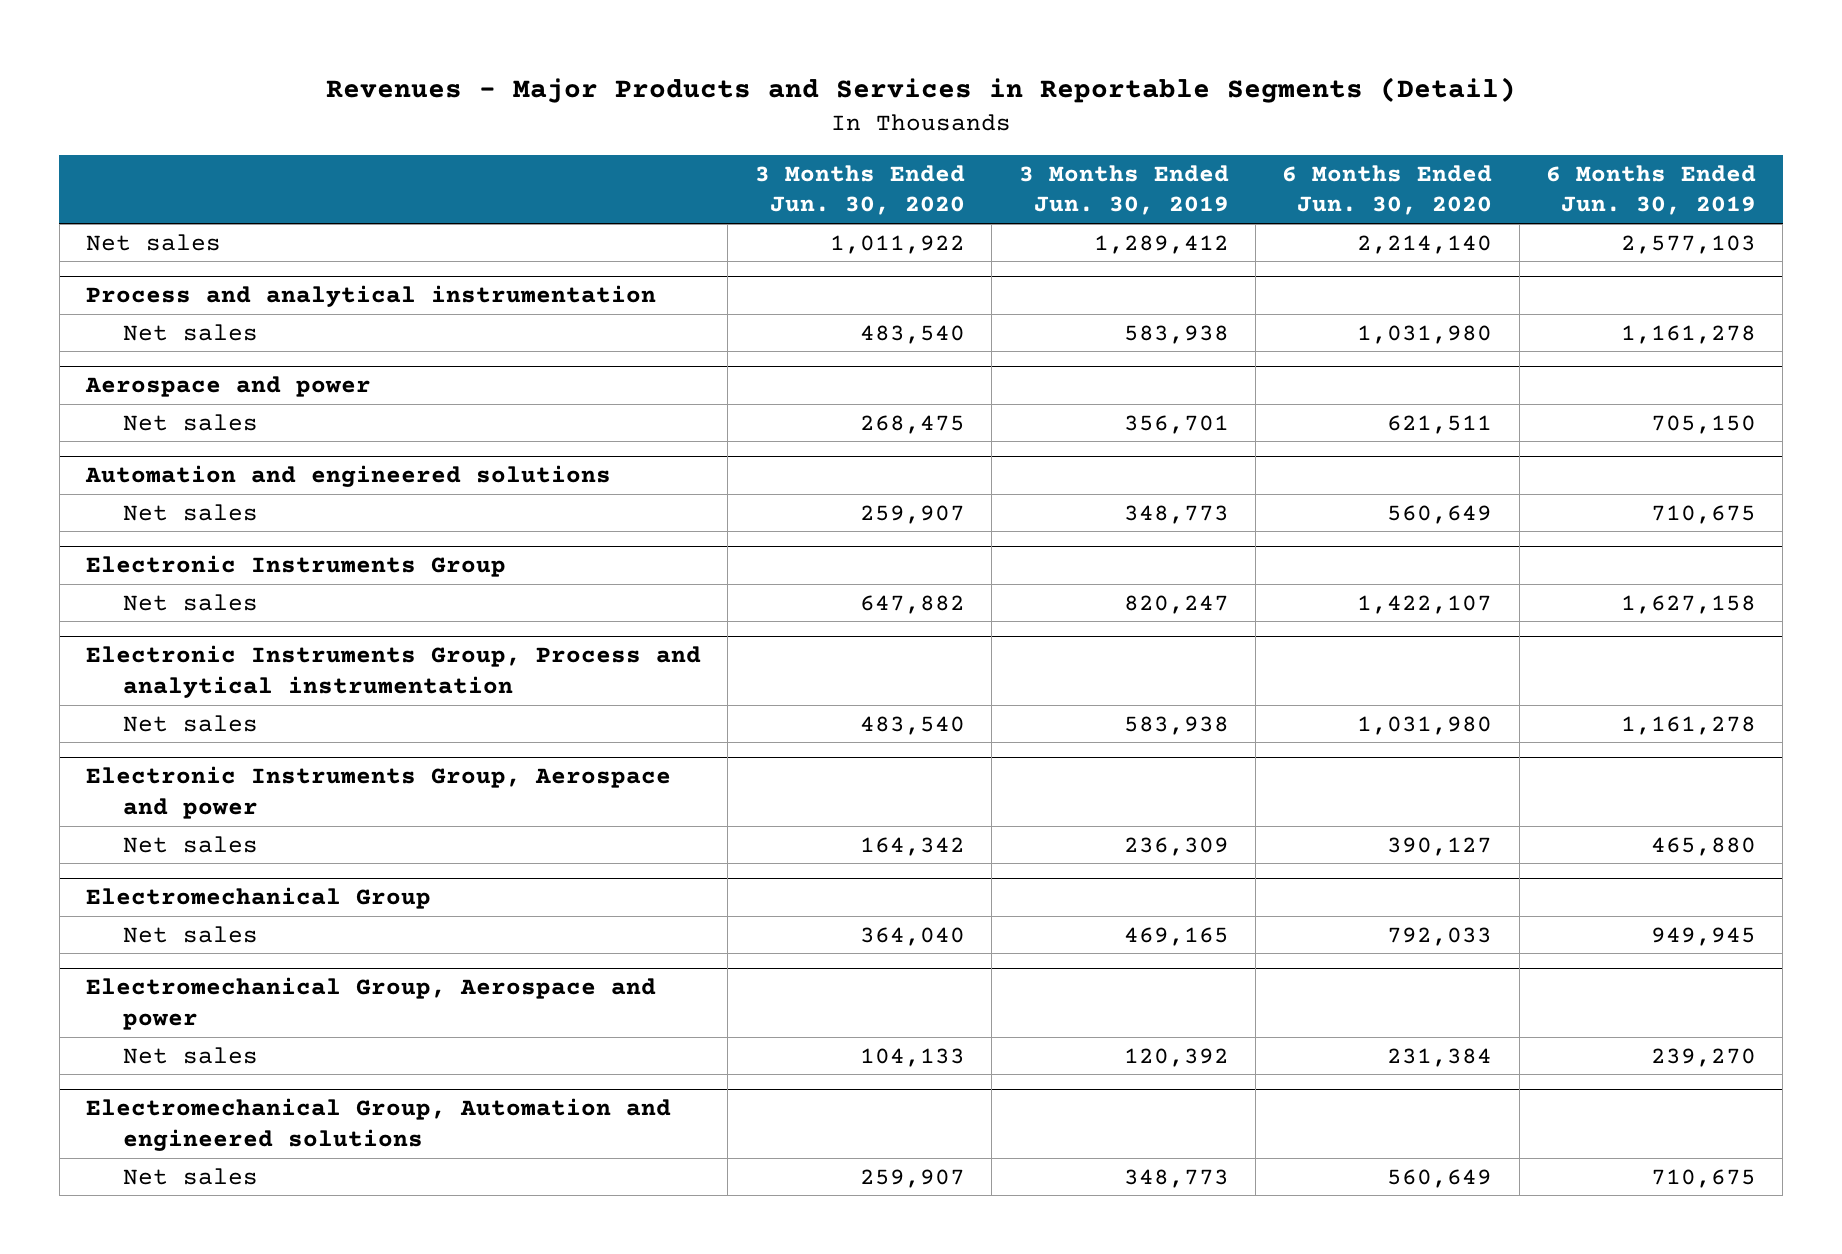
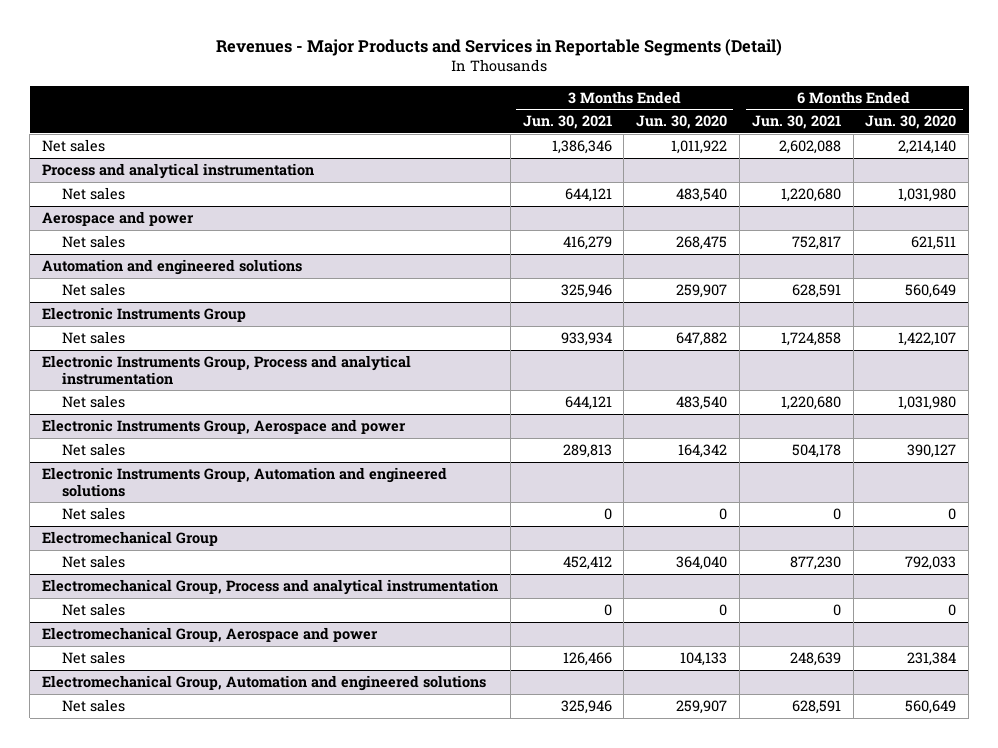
[1018,164,1229,216] 3 Months Ended Jun. 30, 2019 -> none
[1546,164,1757,216] 6 Months Ended Jun. 30, 2019 -> none
none -> [522,115,612,130] Jun. 30, 2021
none -> [751,115,841,130] Jun. 30, 2021
none -> [41,466,447,497] Electronic Instruments Group, Automation and engineered solutions
none -> [62,506,126,520] Net sales
none -> [41,578,498,595] Electromechanical Group, Process and analytical instrumentation
none -> [62,602,126,616] Net sales

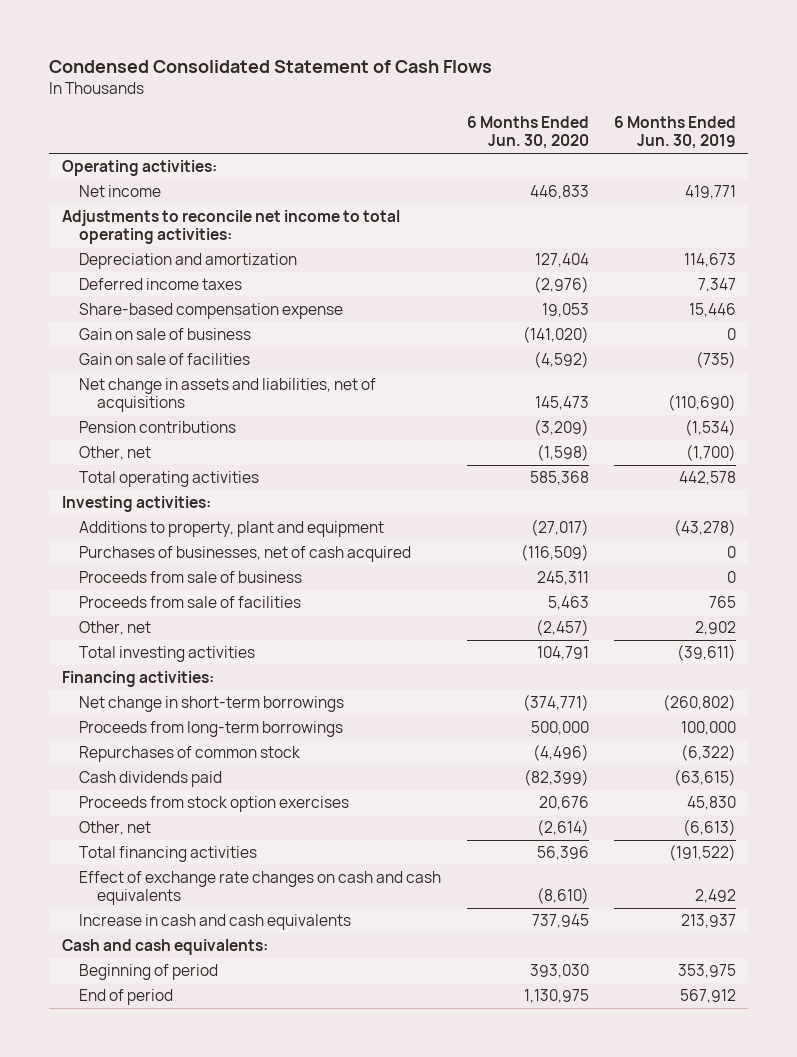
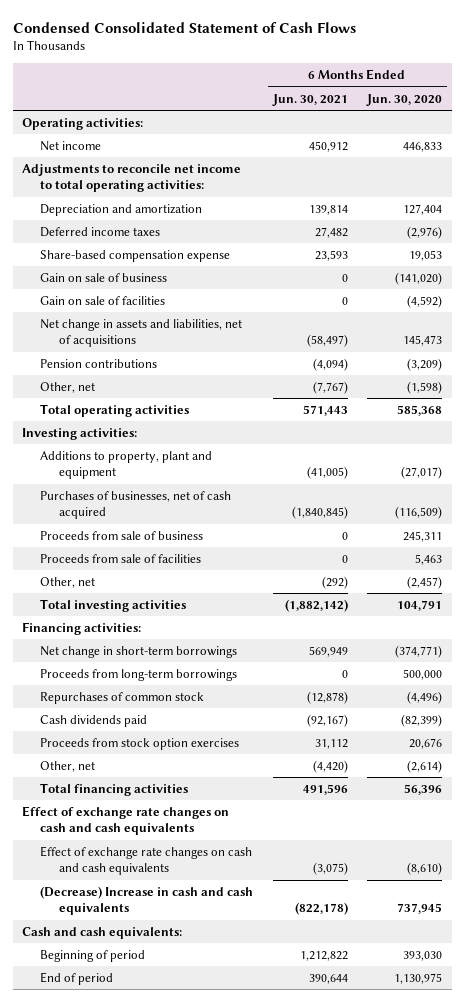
[613,116,736,150] 6 Months Ended Jun. 30, 2019 -> none
none -> [271,93,348,106] Jun. 30, 2021
none -> [22,805,230,836] Effect of exchange rate changes on cash and cash equivalents
[79,914,352,931] Increase in cash and cash equivalents -> [40,885,254,916] (Decrease) Increase in cash and cash equivalents

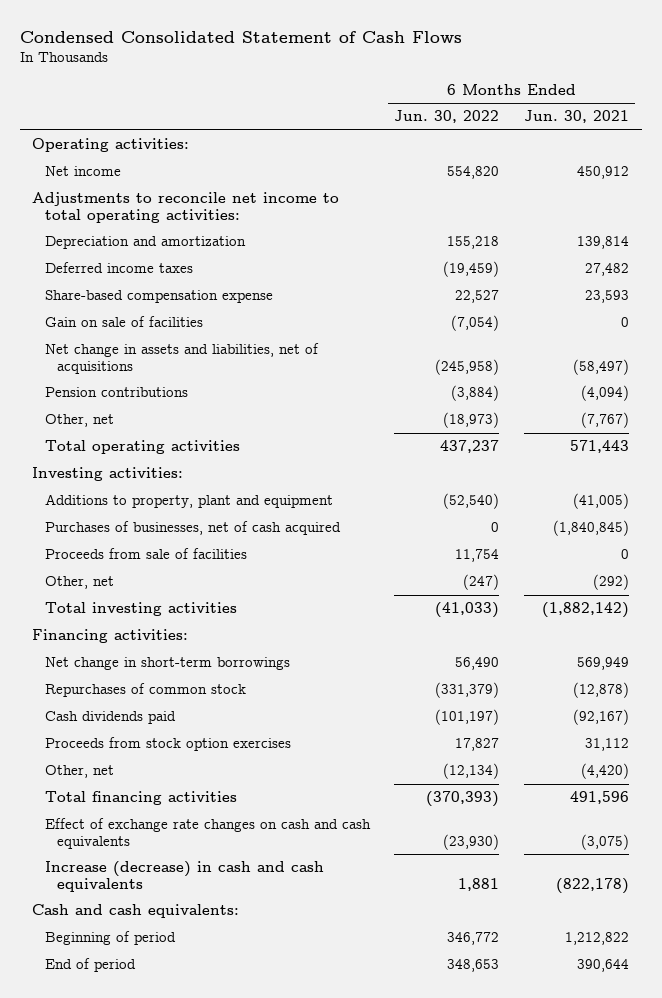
[366,93,443,106] Jun. 30, 2020 -> none
none -> [394,110,500,124] Jun. 30, 2022
[40,272,168,282] Gain on sale of business -> none
[40,530,204,540] Proceeds from sale of business -> none
[40,668,238,681] Proceeds from long-term borrowings -> none
[22,805,230,836] Effect of exchange rate changes on cash and cash equivalents -> none
[40,885,254,916] (Decrease) Increase in cash and cash equivalents -> [44,861,324,893] Increase (decrease) in cash and cash equivalents

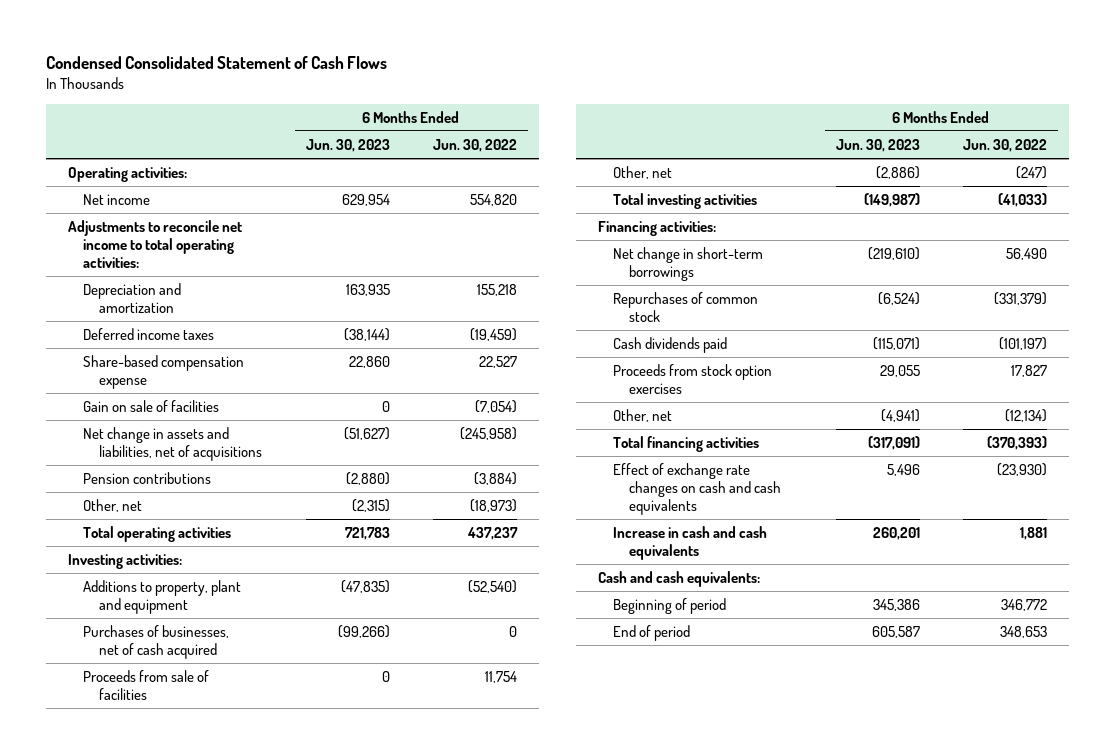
[524,110,630,124] Jun. 30, 2021 -> none
none -> [305,138,390,152] Jun. 30, 2023
[44,861,324,893] Increase (decrease) in cash and cash equivalents -> [613,526,768,561] Increase in cash and cash equivalents

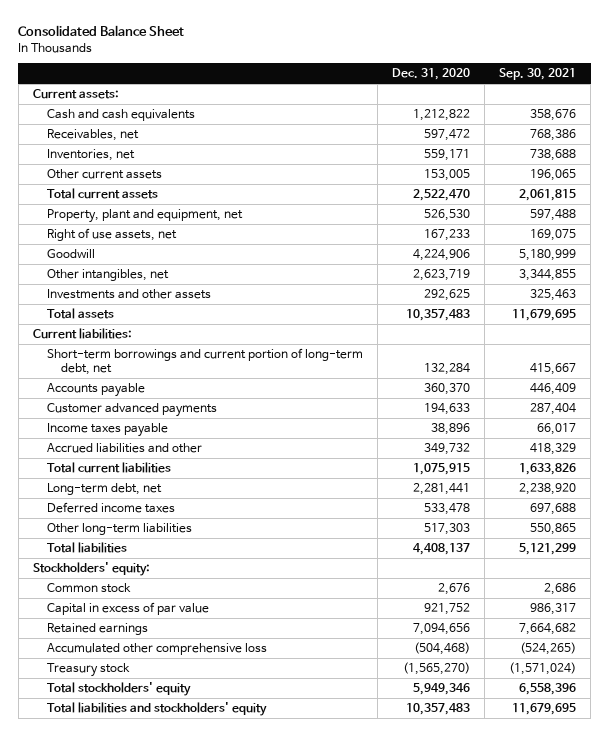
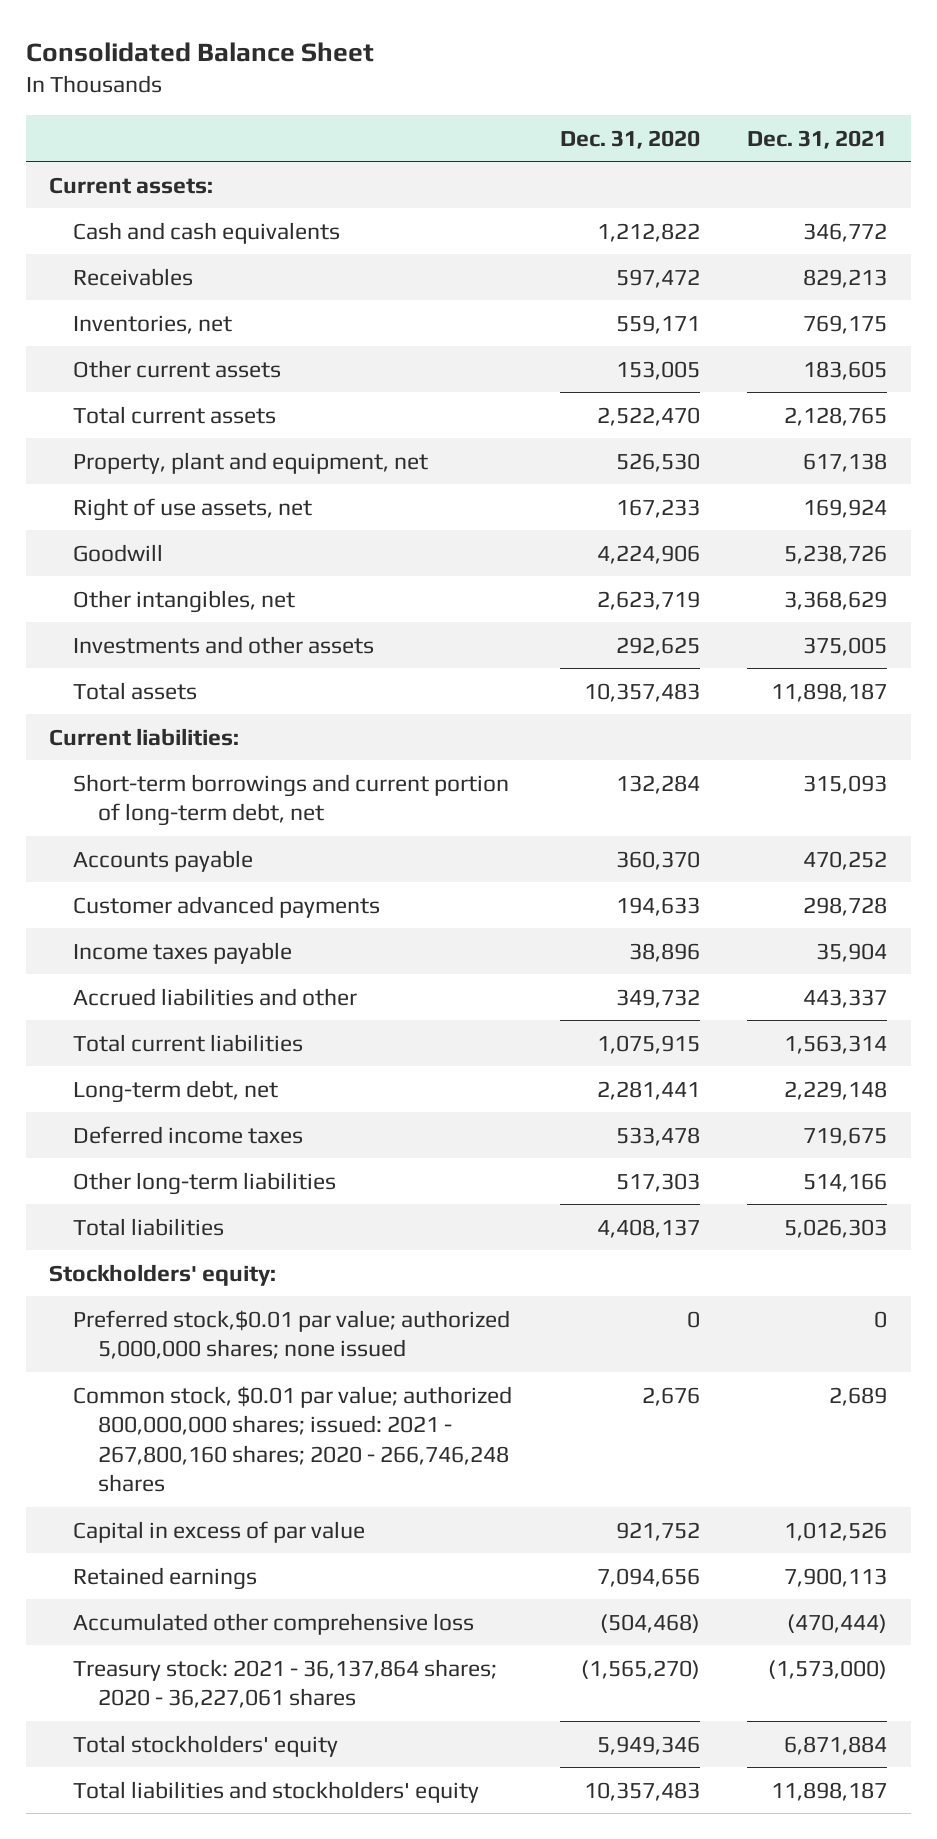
[499,68,577,81] Sep. 30, 2021 -> none
none -> [747,129,888,149] Dec. 31, 2021
[47,129,140,142] Receivables, net -> [73,267,194,286] Receivables
none -> [73,1309,511,1360] Preferred stock,$0.01 par value; authorized 5,000,000 shares; none issued
[47,583,132,594] Common stock -> [73,1385,513,1493] Common stock, $0.01 par value; authorized 800,000,000 shares; issued: 2021 - 267,800,160 shares; 2020 - 266,746,248 shares
[47,663,131,678] Treasury stock -> [73,1658,498,1709] Treasury stock: 2021 - 36,137,864 shares; 2020 - 36,227,061 shares

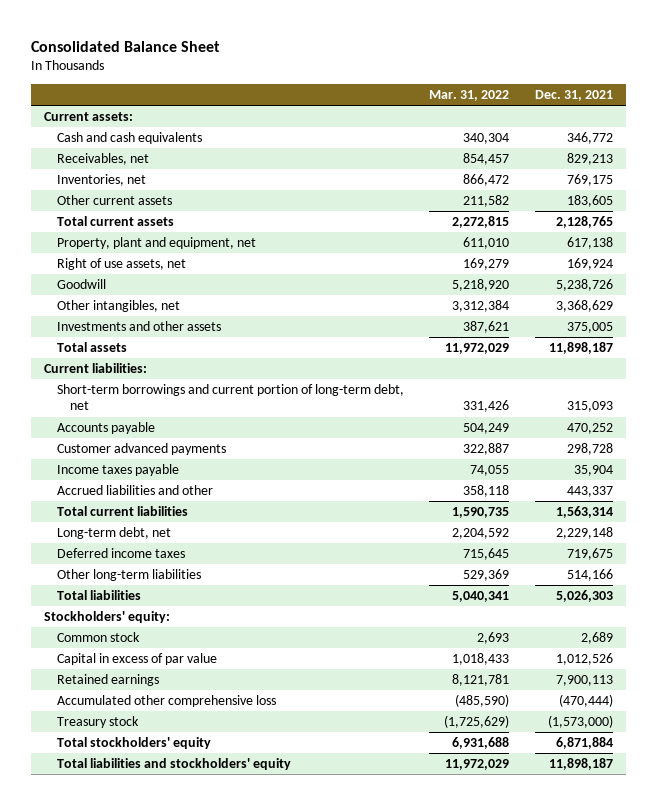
[559,129,700,149] Dec. 31, 2020 -> none
none -> [429,89,510,101] Mar. 31, 2022
[73,267,194,286] Receivables -> [56,152,149,165] Receivables, net
[73,1309,511,1360] Preferred stock,$0.01 par value; authorized 5,000,000 shares; none issued -> none
[73,1385,513,1493] Common stock, $0.01 par value; authorized 800,000,000 shares; issued: 2021 - 267,800,160 shares; 2020 - 266,746,248 shares -> [56,631,140,642] Common stock
[73,1658,498,1709] Treasury stock: 2021 - 36,137,864 shares; 2020 - 36,227,061 shares -> [56,715,139,728] Treasury stock

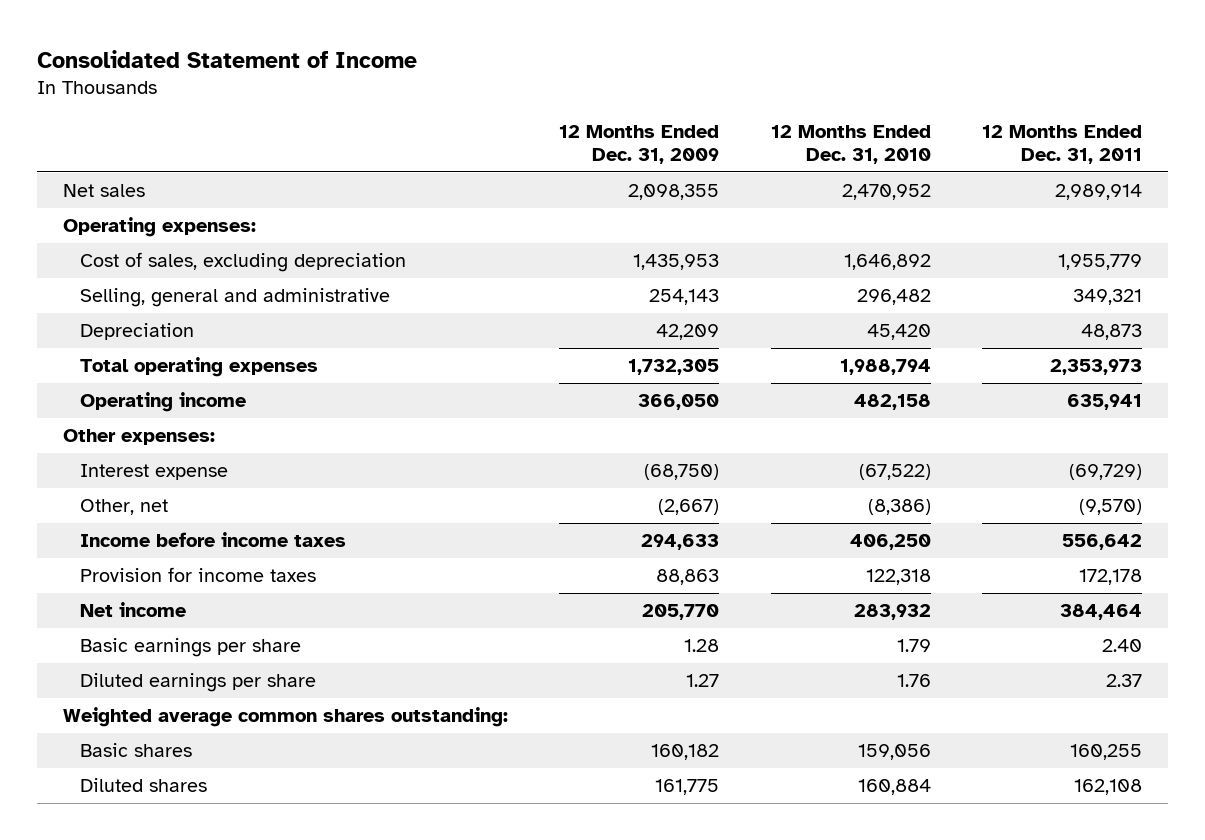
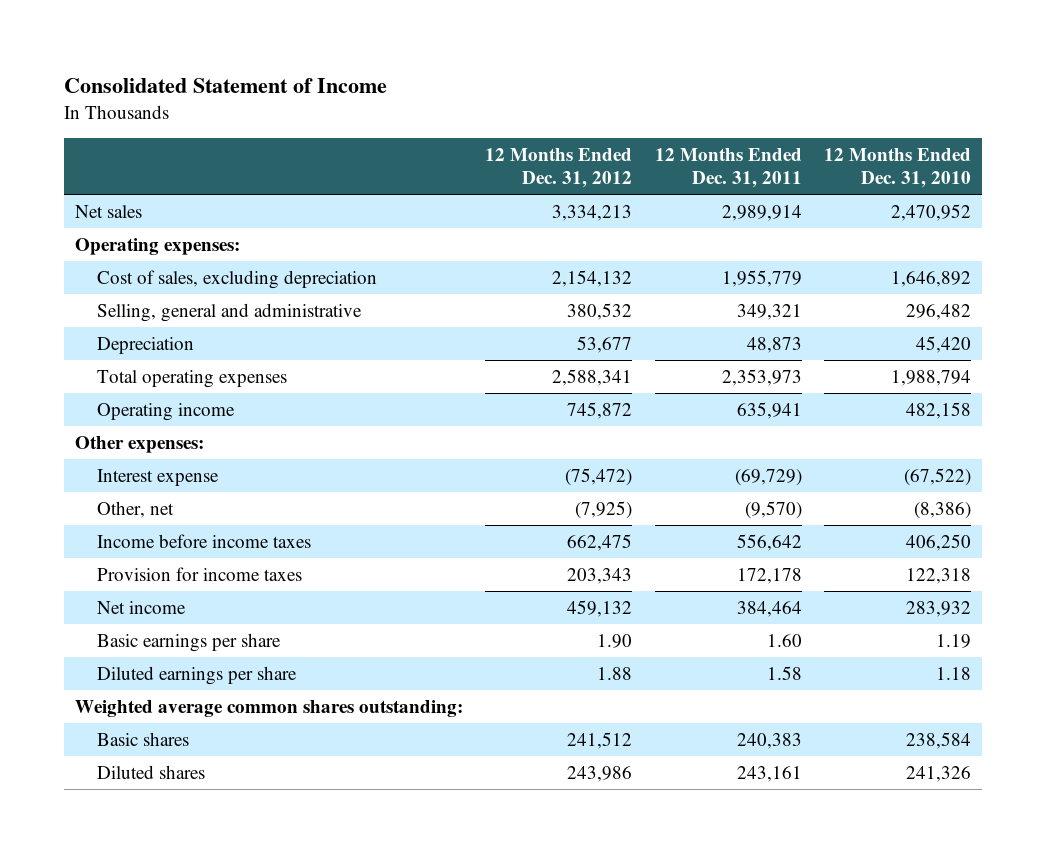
[559,125,720,165] 12 Months Ended Dec. 31, 2009 -> none
none -> [485,147,633,189] 12 Months Ended Dec. 31, 2012
[896,639,931,653] 1.79 -> [935,633,971,648] 1.19
[1102,639,1143,653] 2.40 -> [766,633,802,647] 1.60
[896,674,931,688] 1.76 -> [935,666,971,680] 1.18
[1106,674,1143,688] 2.37 -> [766,665,802,680] 1.58
[857,744,931,761] 159,056 -> [905,731,971,749] 238,584
[1070,744,1143,761] 160,255 -> [736,732,802,749] 240,383
[857,779,931,796] 160,884 -> [905,765,971,782] 241,326
[1074,779,1143,796] 162,108 -> [736,765,802,782] 243,161

